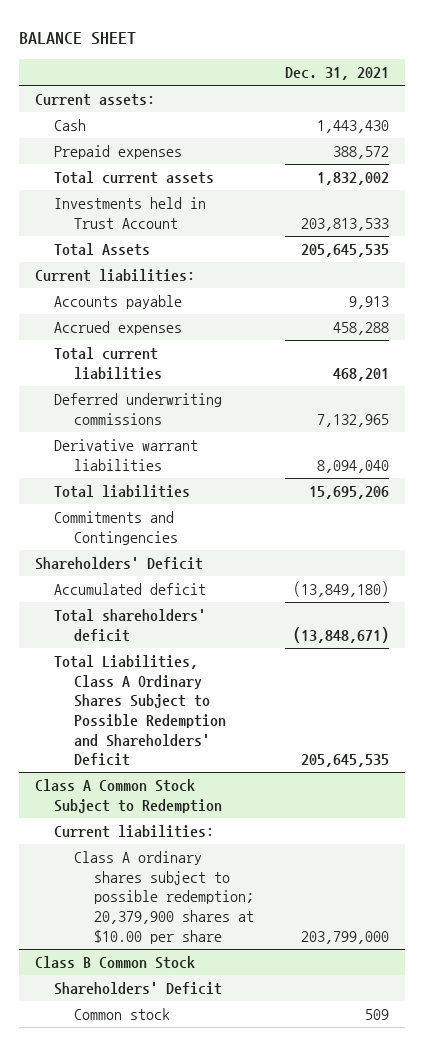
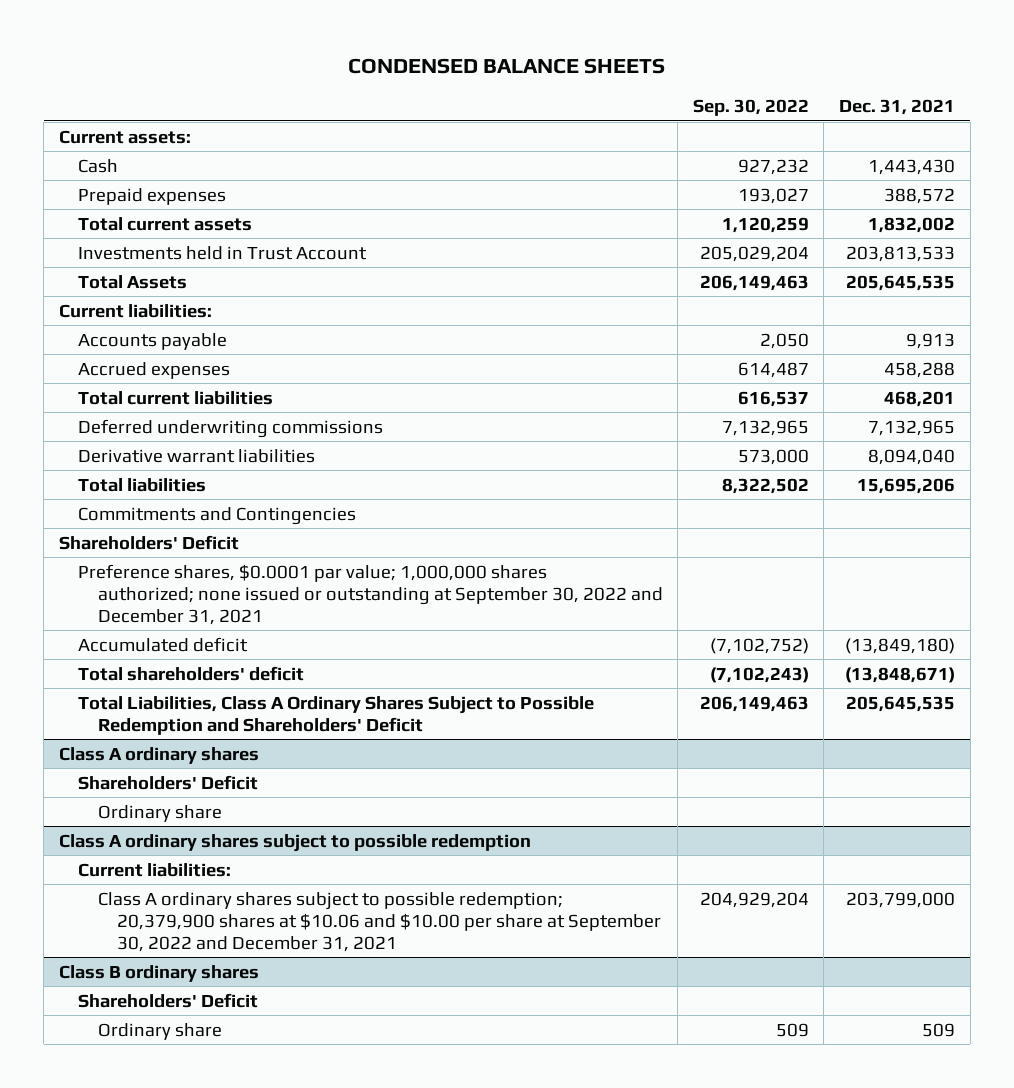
[19,32,137,46] BALANCE SHEET -> [347,57,665,74] CONDENSED BALANCE SHEETS
none -> [692,99,809,117] Sep. 30, 2022
none -> [78,563,663,625] Preference shares, $0.0001 par value; 1,000,000 shares authorized; none issued or outstanding at September 30, 2022 and December 31, 2021
none -> [58,746,259,764] Class A ordinary shares
none -> [78,774,259,790] Shareholders' Deficit
none -> [97,804,222,822] Ordinary share
[34,779,223,813] Class A Common Stock Subject to Redemption -> [58,833,531,852] Class A ordinary shares subject to possible redemption
[74,851,254,944] Class A ordinary shares subject to possible redemption; 20,379,900 shares at $10.00 per share -> [97,891,662,952] Class A ordinary shares subject to possible redemption; 20,379,900 shares at $10.06 and $10.00 per share at September 30, 2022 and December 31, 2021
[34,956,195,970] Class B Common Stock -> [58,964,259,982] Class B ordinary shares
[74,1008,171,1021] Common stock -> [97,1022,222,1040] Ordinary share

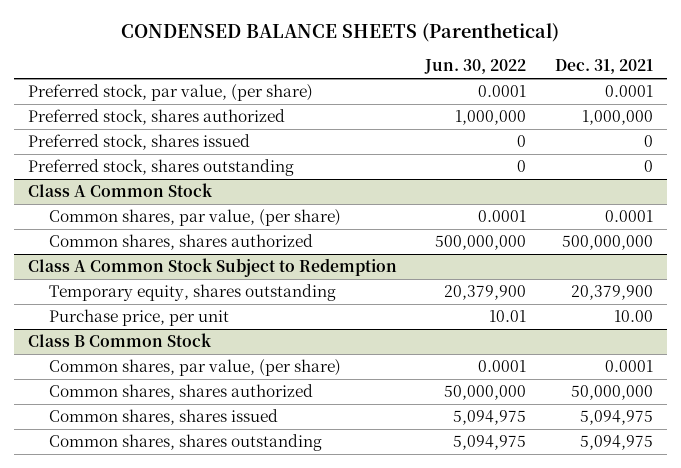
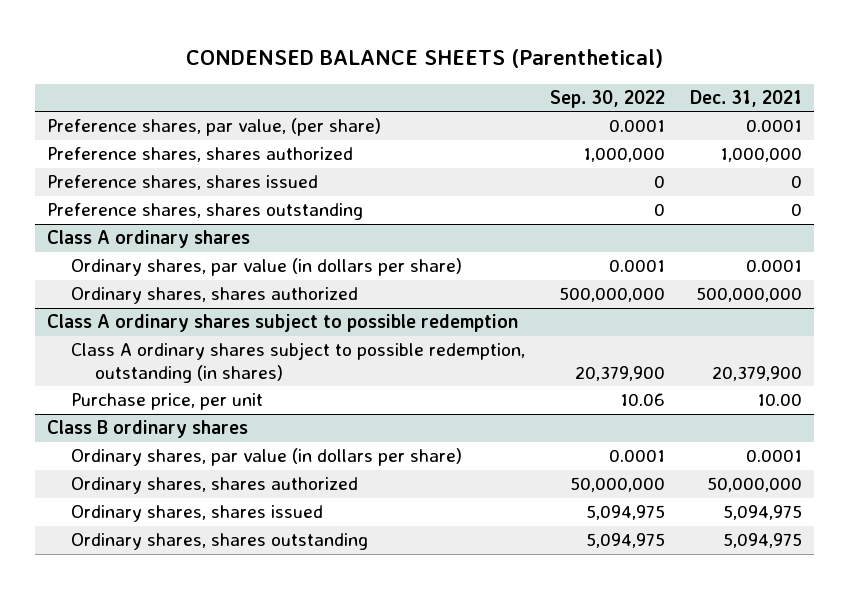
[424,59,527,75] Jun. 30, 2022 -> none
none -> [550,90,666,109] Sep. 30, 2022
[27,84,313,102] Preferred stock, par value, (per share) -> [47,118,382,137] Preference shares, par value, (per share)
[27,109,285,126] Preferred stock, shares authorized -> [47,147,354,163] Preference shares, shares authorized
[27,134,250,151] Preferred stock, shares issued -> [47,175,319,191] Preference shares, shares issued
[27,159,294,177] Preferred stock, shares outstanding -> [47,203,364,221] Preference shares, shares outstanding
[27,183,213,198] Class A Common Stock -> [47,230,251,249] Class A ordinary shares
[49,209,342,227] Common shares, par value, (per share) -> [71,258,463,277] Ordinary shares, par value (in dollars per share)
[49,234,314,251] Common shares, shares authorized -> [71,287,359,305] Ordinary shares, shares authorized
[27,258,397,278] Class A Common Stock Subject to Redemption -> [47,314,519,333] Class A ordinary shares subject to possible redemption
[49,284,337,302] Temporary equity, shares outstanding -> [71,342,526,383] Class A ordinary shares subject to possible redemption, outstanding (in shares)
[27,333,212,348] Class B Common Stock -> [47,420,249,439] Class B ordinary shares
[49,359,342,377] Common shares, par value, (per share) -> [71,448,463,467] Ordinary shares, par value (in dollars per share)
[49,384,314,401] Common shares, shares authorized -> [71,477,359,495] Ordinary shares, shares authorized
[49,409,279,426] Common shares, shares issued -> [71,505,324,523] Ordinary shares, shares issued
[49,434,323,452] Common shares, shares outstanding -> [71,533,369,551] Ordinary shares, shares outstanding

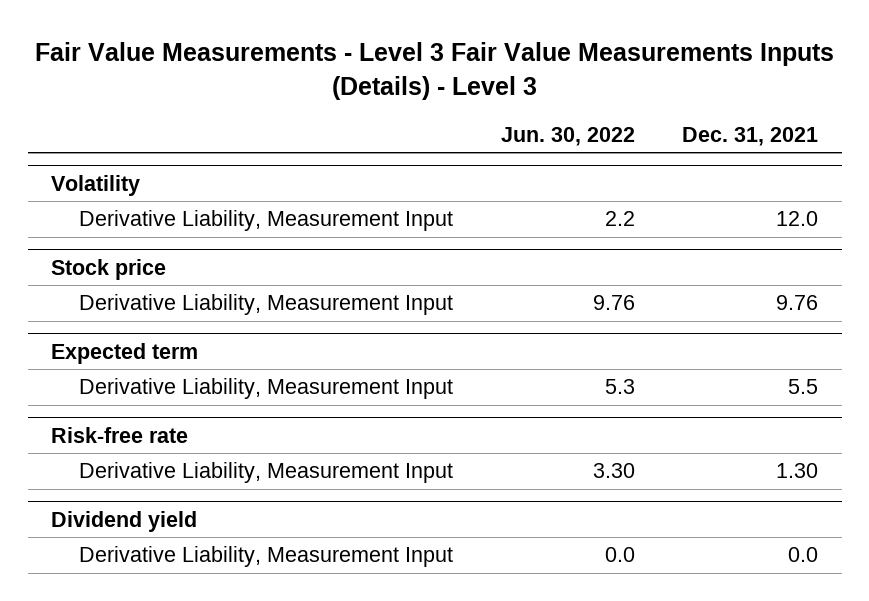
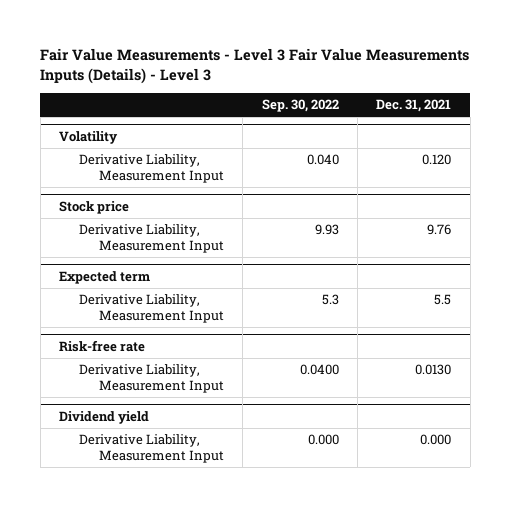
[500,127,635,147] Jun. 30, 2022 -> none
none -> [261,99,339,113] Sep. 30, 2022
[776,211,819,227] 12.0 -> [422,154,452,166] 0.120
[776,463,819,479] 1.30 -> [415,364,452,376] 0.0130
[788,547,819,563] 0.0 -> [420,434,452,446] 0.000

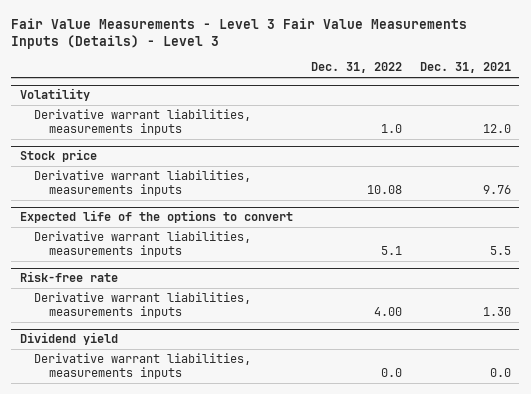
[261,99,339,113] Sep. 30, 2022 -> none
none -> [310,62,402,74] Dec. 31, 2022
[78,154,224,183] Derivative Liability, Measurement Input -> [34,108,252,136] Derivative warrant liabilities, measurements inputs
[422,154,452,166] 0.120 -> [482,124,511,134] 12.0
[78,224,224,253] Derivative Liability, Measurement Input -> [34,169,252,197] Derivative warrant liabilities, measurements inputs
[59,271,151,285] Expected term -> [19,210,293,224] Expected life of the options to convert
[78,294,224,323] Derivative Liability, Measurement Input -> [34,230,252,258] Derivative warrant liabilities, measurements inputs
[78,364,224,393] Derivative Liability, Measurement Input -> [34,291,252,319] Derivative warrant liabilities, measurements inputs
[415,364,452,376] 0.0130 -> [482,307,511,317] 1.30
[78,434,224,463] Derivative Liability, Measurement Input -> [34,352,252,380] Derivative warrant liabilities, measurements inputs
[420,434,452,446] 0.000 -> [489,368,511,378] 0.0

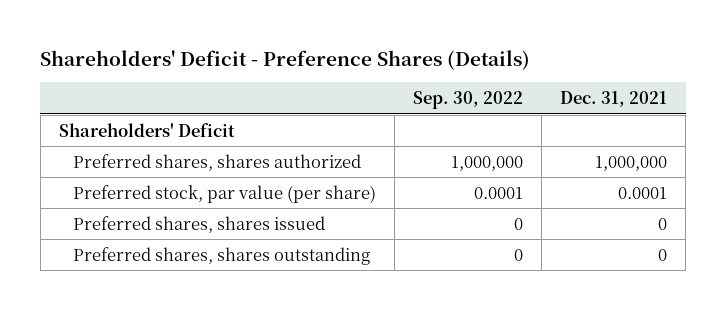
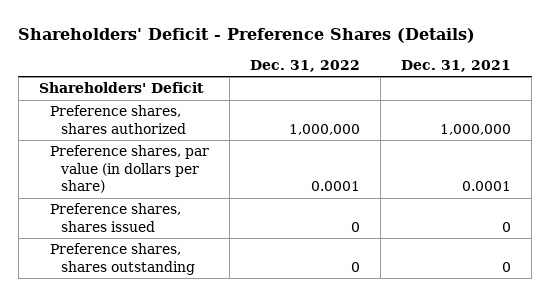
[413,91,524,110] Sep. 30, 2022 -> none
none -> [250,60,361,73] Dec. 31, 2022
[73,153,362,171] Preferred shares, shares authorized -> [50,105,187,134] Preference shares, shares authorized
[73,184,377,203] Preferred stock, par value (per share) -> [50,145,210,194] Preference shares, par value (in dollars per share)
[73,215,326,233] Preferred shares, shares issued -> [50,203,182,232] Preference shares, shares issued
[73,246,371,265] Preferred shares, shares outstanding -> [50,243,196,275] Preference shares, shares outstanding

